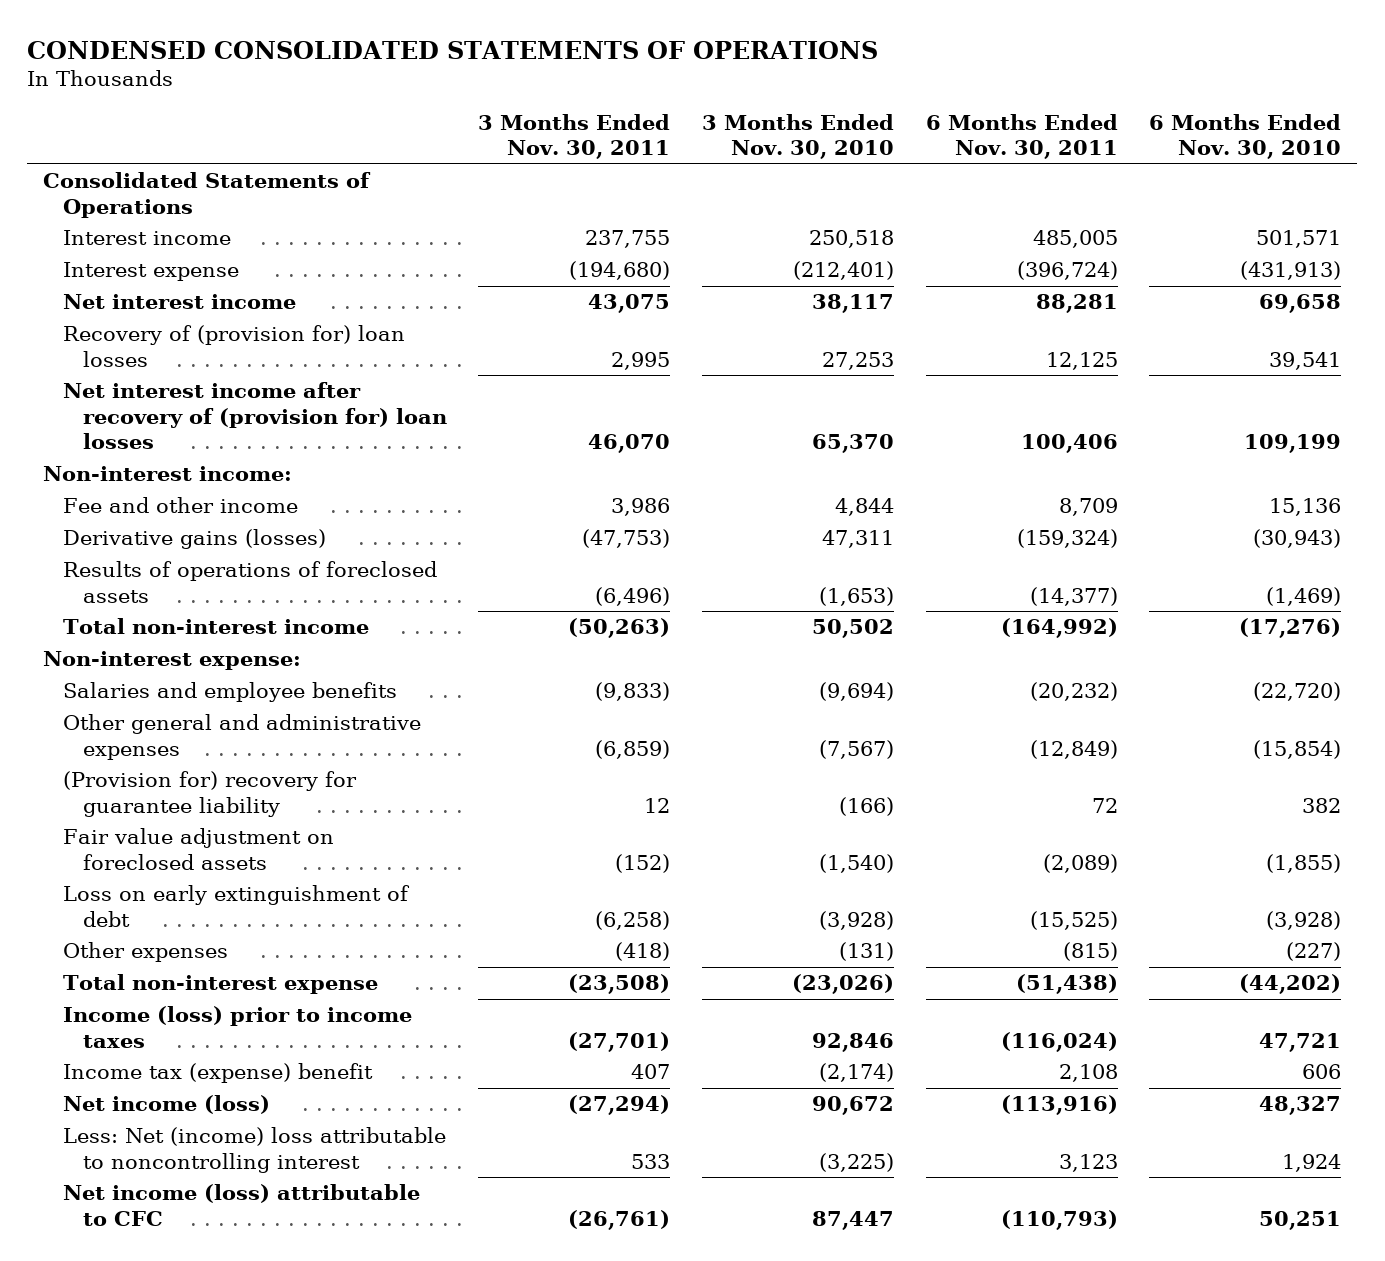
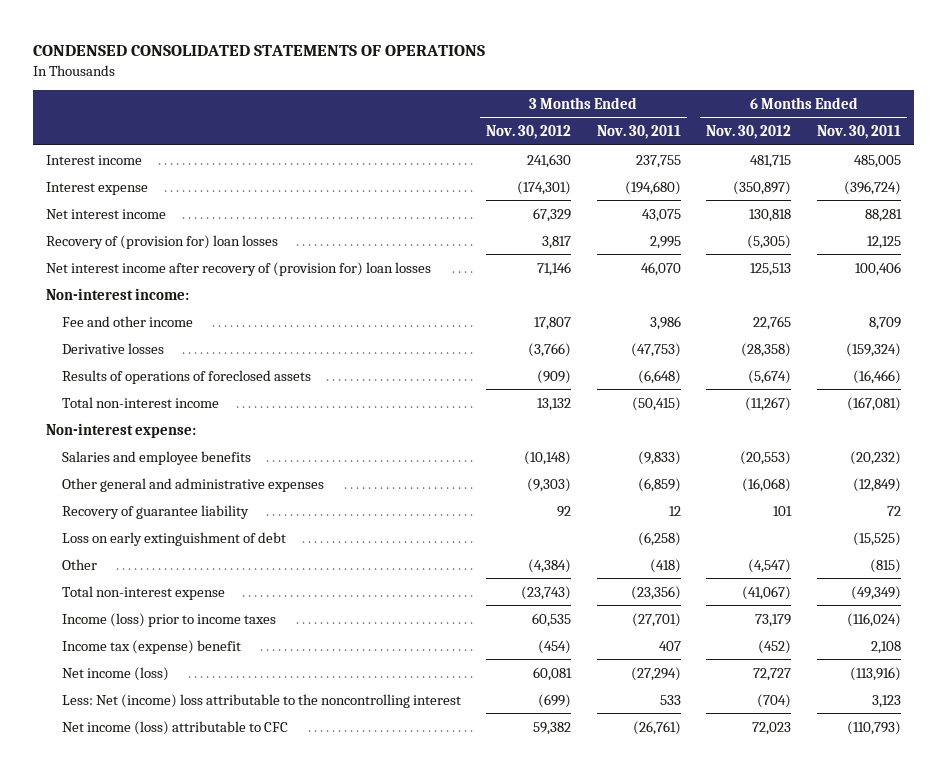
[702,114,895,160] 3 Months Ended Nov. 30, 2010 -> none
[1149,114,1342,160] 6 Months Ended Nov. 30, 2010 -> none
none -> [486,125,572,140] Nov. 30, 2012
none -> [706,125,792,140] Nov. 30, 2012
[43,172,372,218] Consolidated Statements of Operations -> none
[63,529,327,550] Derivative gains (losses) -> [61,342,164,354] Derivative losses
[595,586,671,606] (6,496) -> [637,369,681,384] (6,648)
[1029,586,1118,606] (14,377) -> [852,369,901,384] (16,466)
[568,618,671,639] (50,263) -> [631,396,681,411] (50,415)
[1000,618,1118,639] (164,992) -> [846,396,901,411] (167,081)
[63,828,335,870] Fair value adjustment on foreclosed assets -> none
[63,771,358,817] (Provision for) recovery for guarantee liability -> [61,504,249,519] Recovery of guarantee liability
[63,942,229,963] Other expenses -> [61,558,97,570] Other
[568,974,671,995] (23,508) -> [630,585,681,600] (23,356)
[1015,974,1118,995] (51,438) -> [850,585,901,600] (49,349)
[63,1127,447,1173] Less: Net (income) loss attributable to noncontrolling interest -> [61,693,461,708] Less: Net (income) loss attributable to the noncontrolling interest

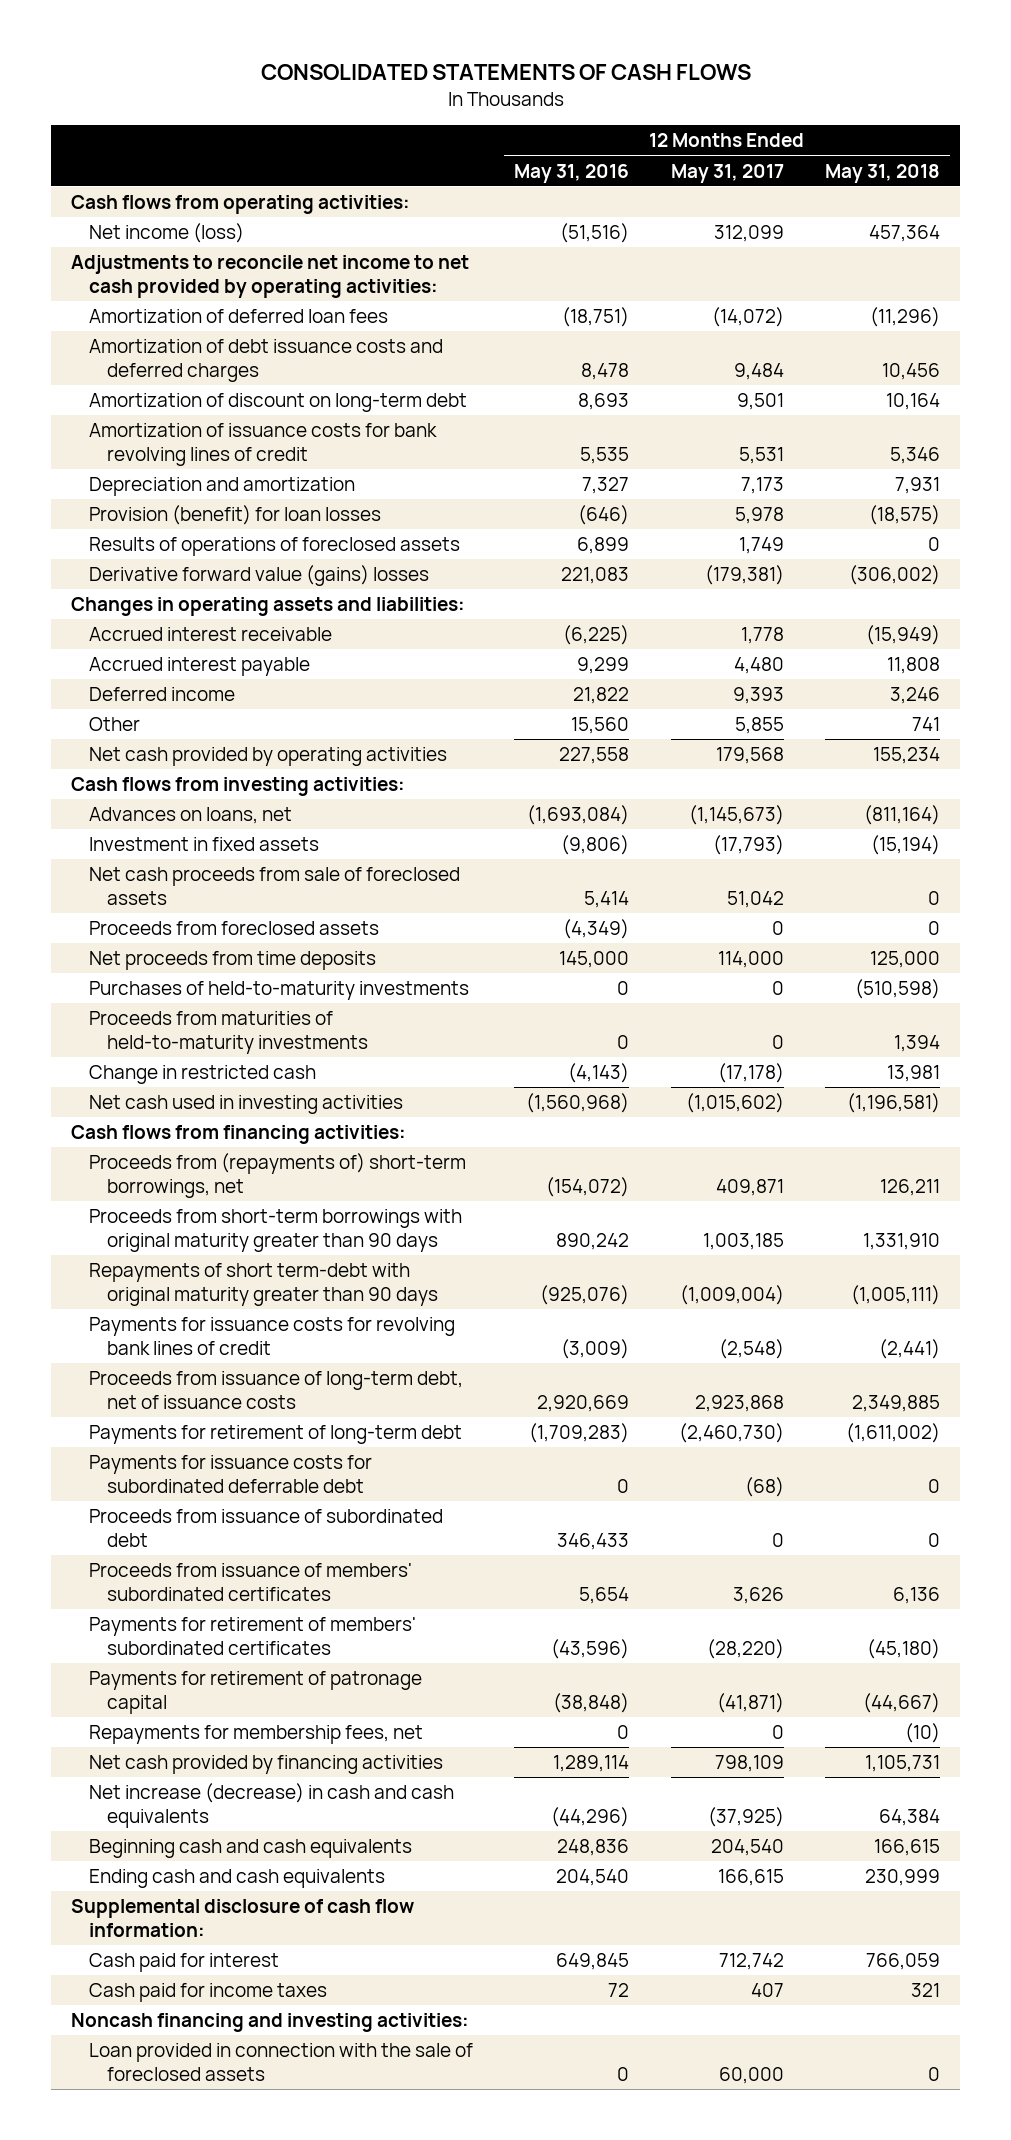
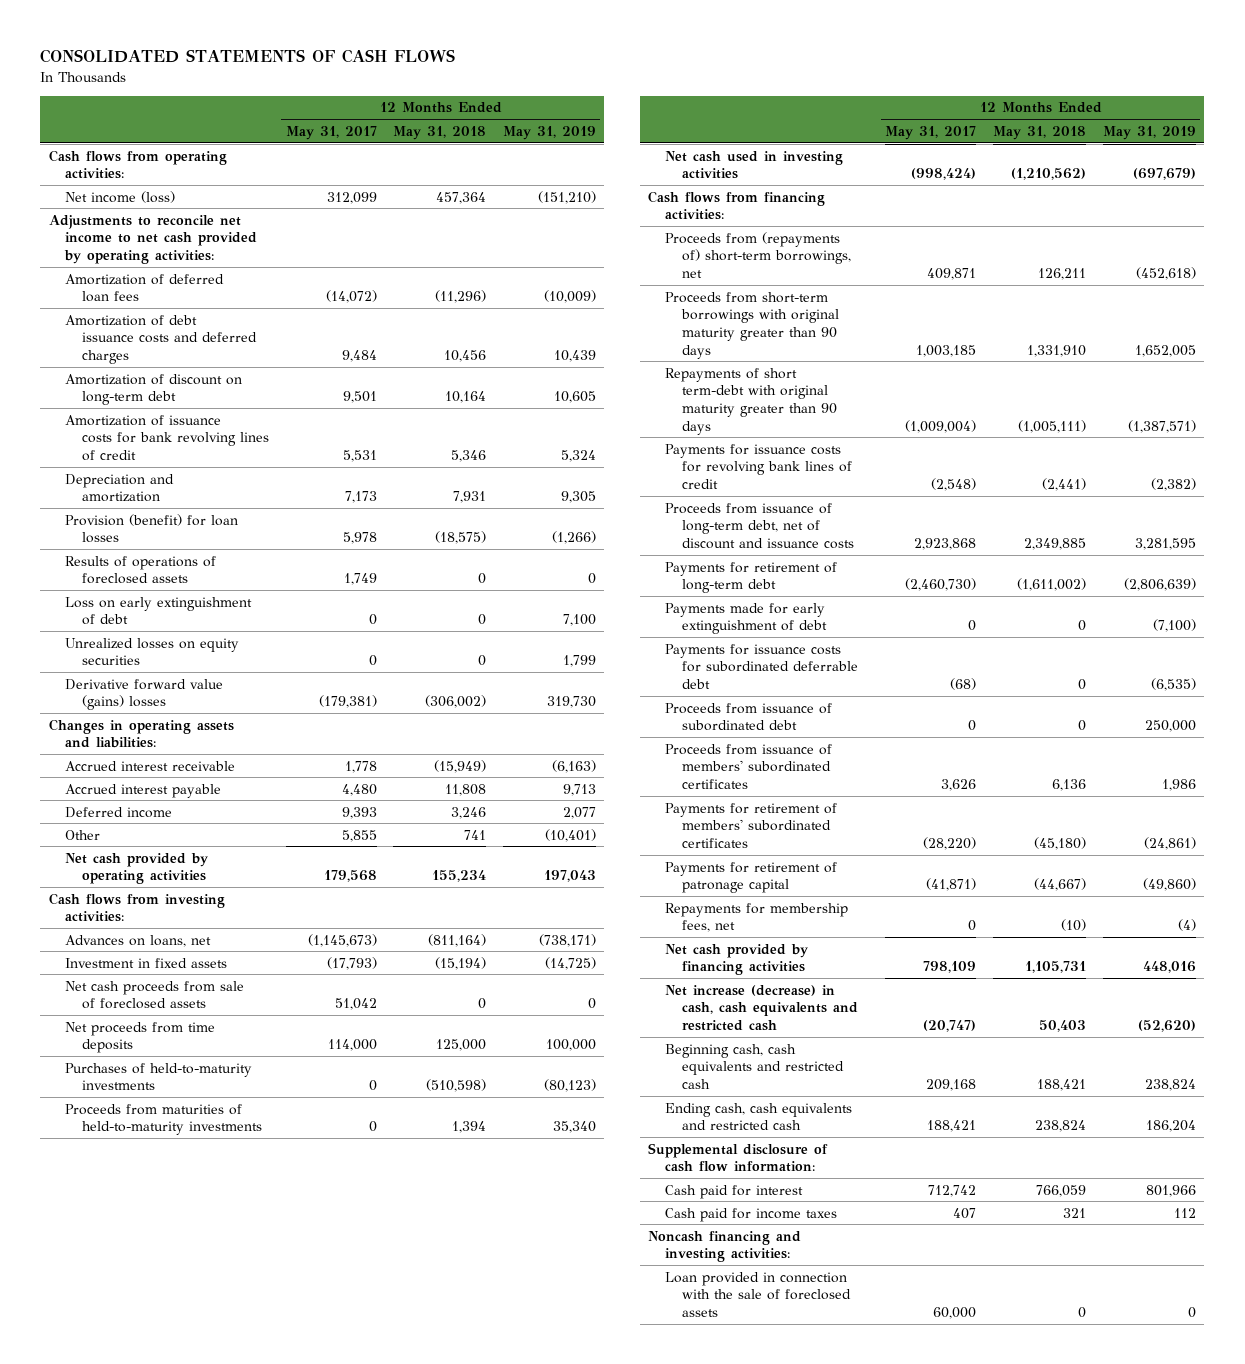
[514,163,630,183] May 31, 2016 -> none
none -> [503,125,597,140] May 31, 2019
none -> [65,596,253,626] Loss on early extinguishment of debt
none -> [65,637,240,666] Unrealized losses on equity securities
[89,921,380,936] Proceeds from foreclosed assets -> none
[89,1065,317,1085] Change in restricted cash -> none
[685,1093,784,1114] (1,015,602) -> [911,168,977,181] (998,424)
[846,1093,940,1114] (1,196,581) -> [1011,168,1087,181] (1,210,562)
[89,1371,464,1410] Proceeds from issuance of long-term debt, net of issuance costs -> [664,502,854,549] Proceeds from issuance of long-term debt, net of discount and issuance costs
none -> [664,602,827,635] Payments made for early extinguishment of debt
[89,1783,455,1829] Net increase (decrease) in cash and cash equivalents -> [664,984,858,1031] Net increase (decrease) in cash, cash equivalents and restricted cash
[707,1807,784,1828] (37,925) -> [923,1019,977,1032] (20,747)
[878,1809,940,1827] 64,384 -> [1039,1019,1087,1032] 50,403
[89,1839,413,1859] Beginning cash and cash equivalents -> [664,1043,844,1089] Beginning cash, cash equivalents and restricted cash
[710,1839,784,1857] 204,540 -> [926,1078,977,1091] 209,168
[873,1839,940,1857] 166,615 -> [1037,1078,1087,1091] 188,421
[89,1869,386,1889] Ending cash and cash equivalents -> [664,1102,852,1131] Ending cash, cash equivalents and restricted cash
[717,1869,784,1887] 166,615 -> [927,1120,977,1133] 188,421
[864,1869,940,1887] 230,999 -> [1035,1120,1087,1133] 238,824

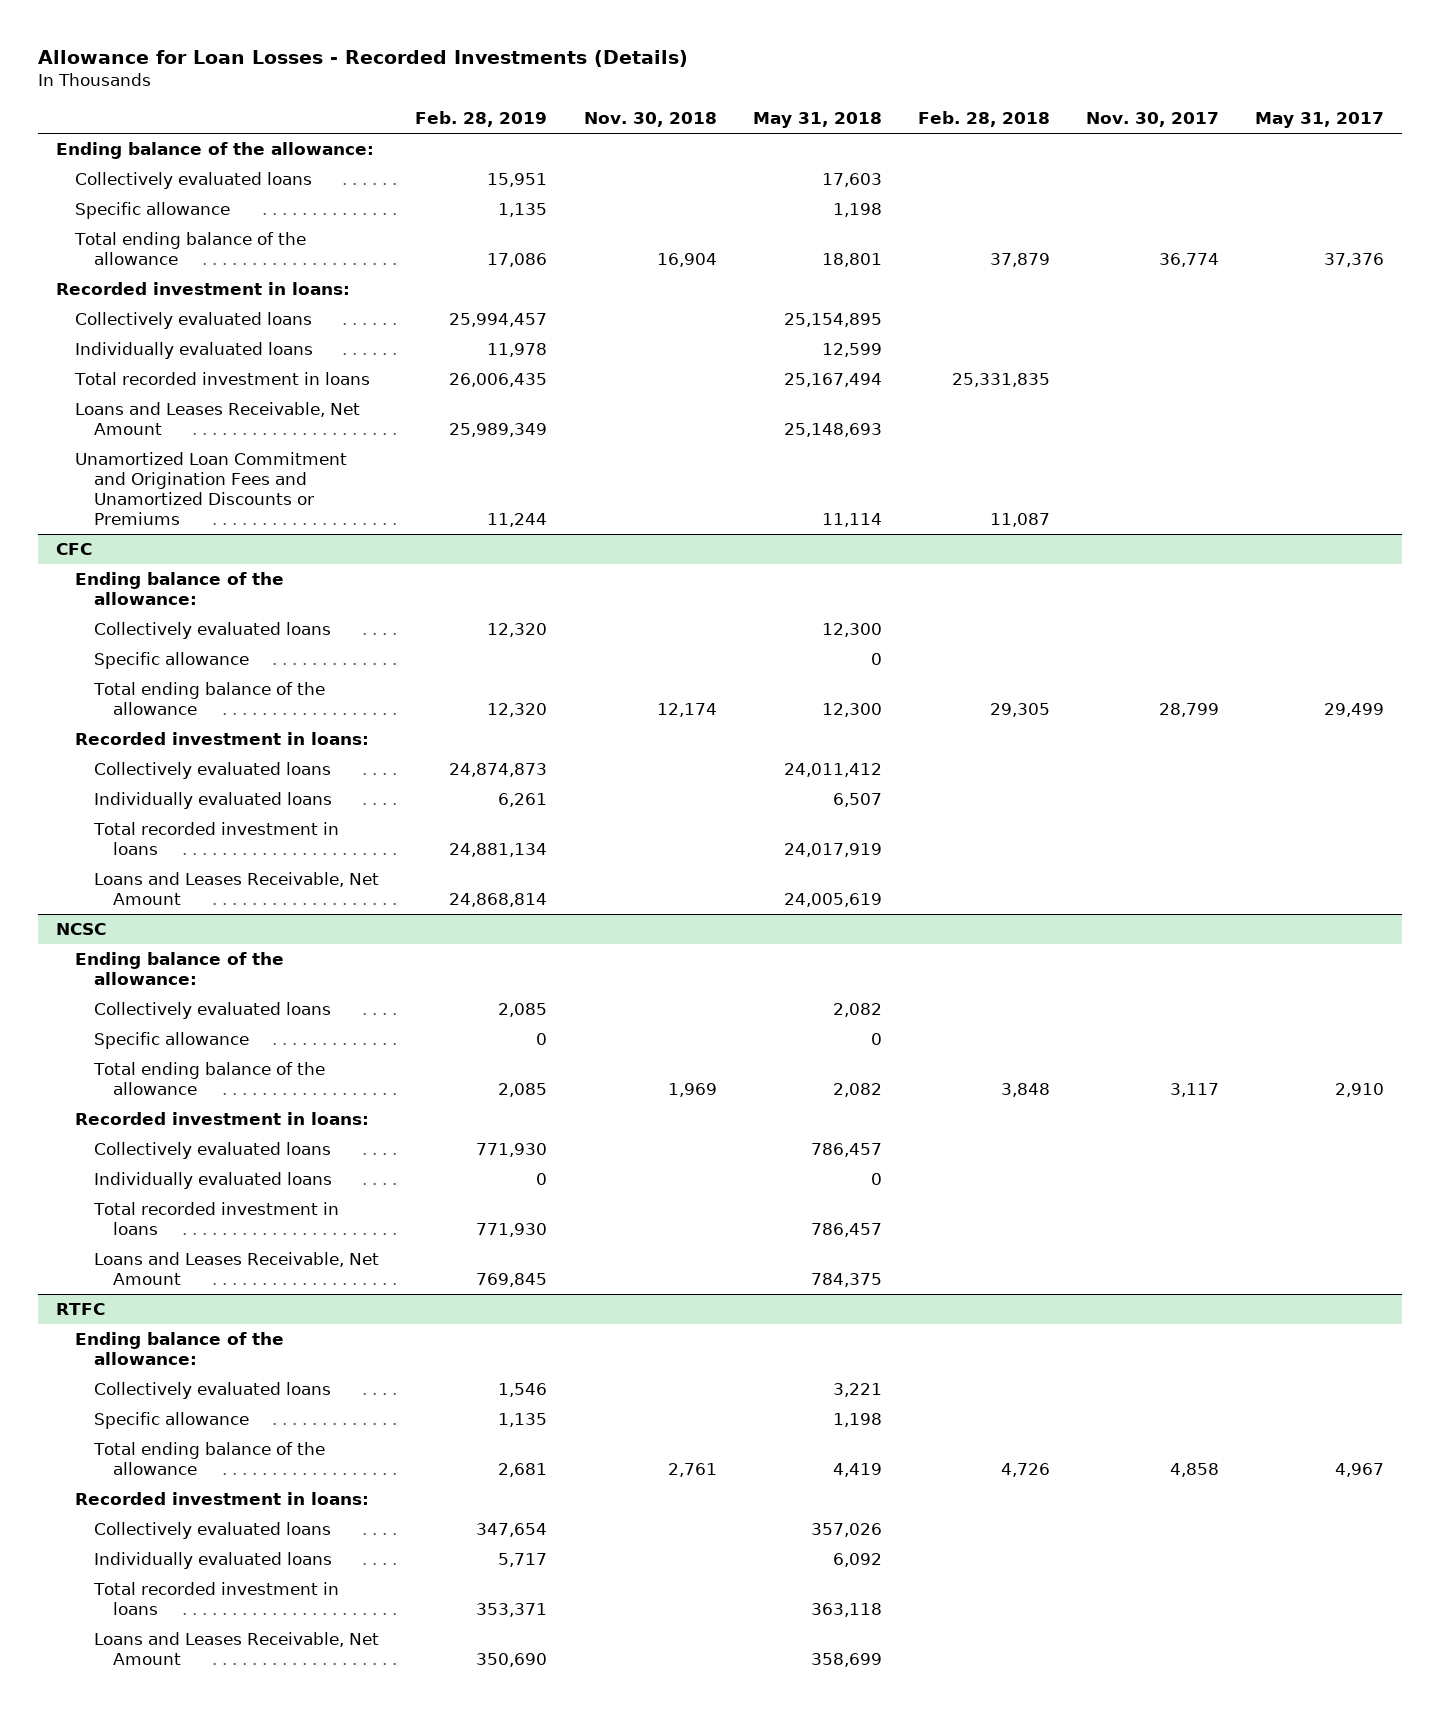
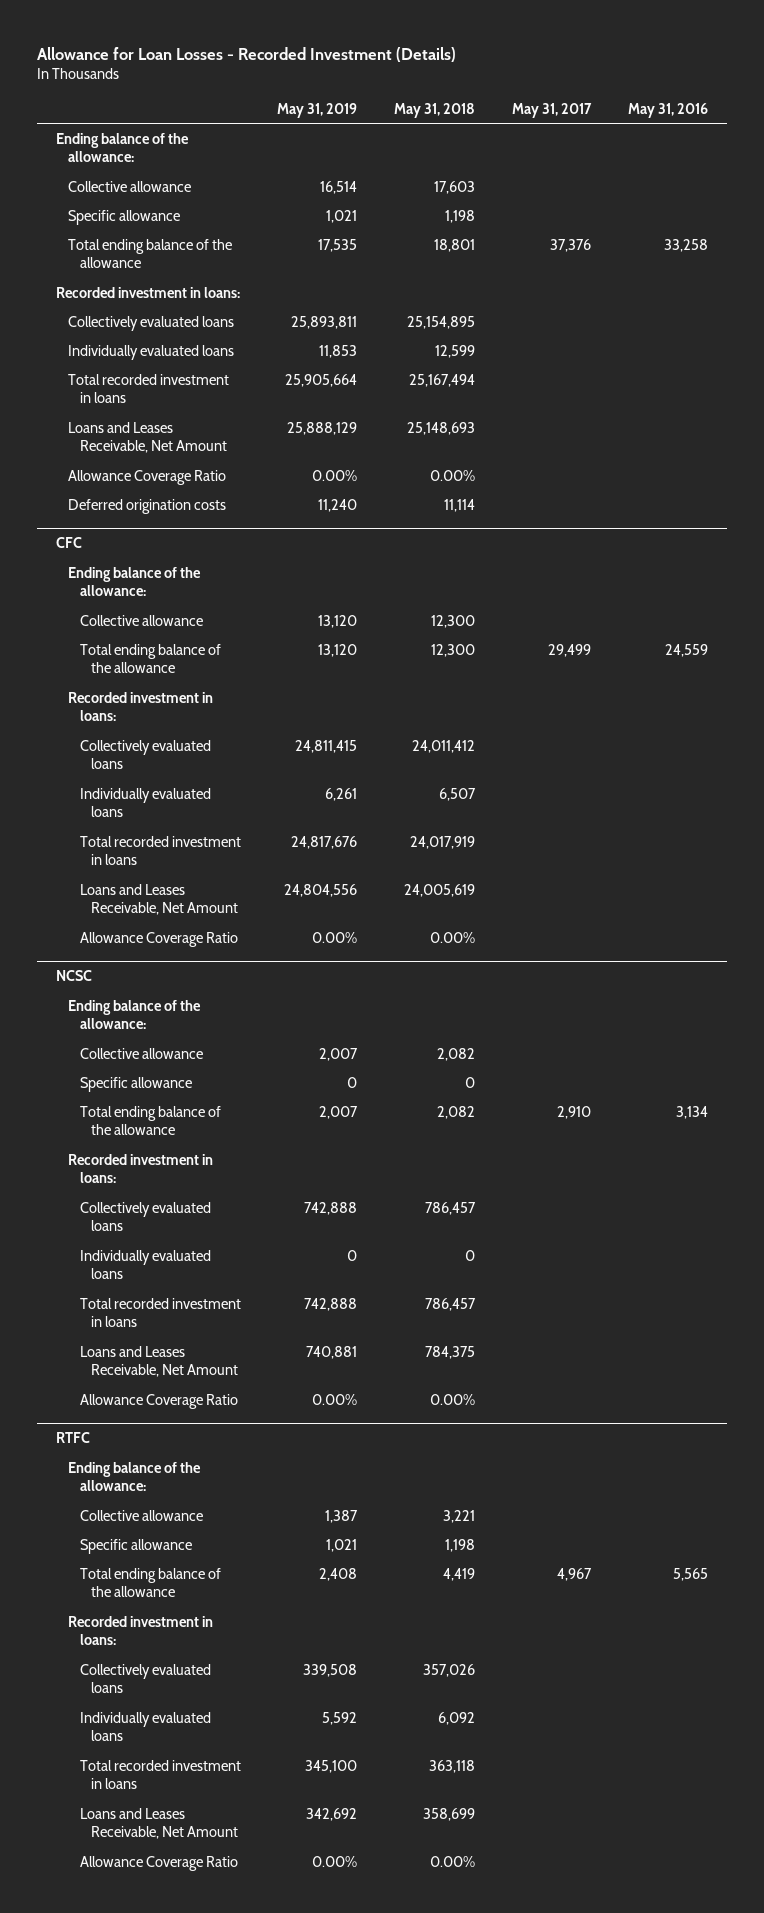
[38,50,689,68] Allowance for Loan Losses - Recorded Investments (Details) -> [37,46,457,62] Allowance for Loan Losses - Recorded Investment (Details)
[415,111,548,128] Feb. 28, 2019 -> none
[583,112,717,128] Nov. 30, 2018 -> none
[917,111,1050,128] Feb. 28, 2018 -> none
[1085,112,1219,128] Nov. 30, 2017 -> none
none -> [277,102,358,118] May 31, 2019
none -> [628,102,709,118] May 31, 2016
[75,172,313,190] Collectively evaluated loans -> [67,180,191,192] Collective allowance
none -> [67,469,226,485] Allowance Coverage Ratio
[75,452,348,525] Unamortized Loan Commitment and Origination Fees and Unamortized Discounts or Premiums -> [67,498,226,514] Deferred origination costs
[94,652,250,670] Specific allowance -> none
[94,622,332,640] Collectively evaluated loans -> [79,614,203,626] Collective allowance
none -> [79,931,238,947] Allowance Coverage Ratio
[94,1002,332,1020] Collectively evaluated loans -> [79,1047,203,1059] Collective allowance
none -> [79,1393,238,1409] Allowance Coverage Ratio
[94,1382,332,1400] Collectively evaluated loans -> [79,1509,203,1521] Collective allowance
none -> [79,1855,238,1871] Allowance Coverage Ratio

